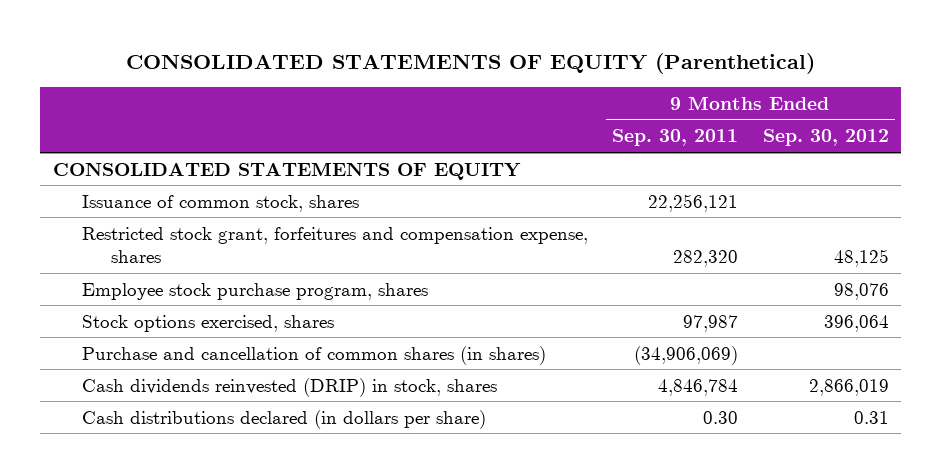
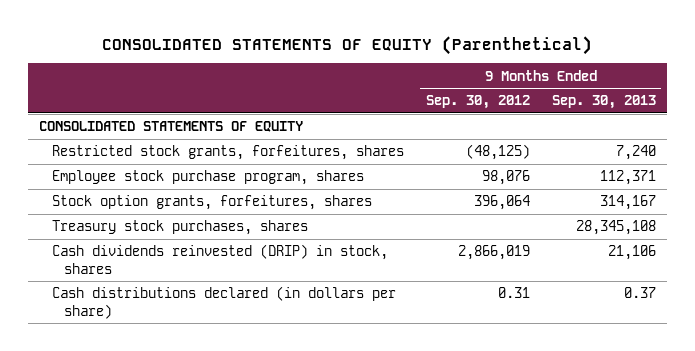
[612,129,739,147] Sep. 30, 2011 -> none
none -> [551,95,656,110] Sep. 30, 2013
[81,194,359,212] Issuance of common stock, shares -> none
[81,226,588,263] Restricted stock grant, forfeitures and compensation expense, shares -> [51,145,404,161] Restricted stock grants, forfeitures, shares
[833,248,889,267] 48,125 -> [465,144,530,161] (48,125)
[81,314,334,332] Stock options exercised, shares -> [51,195,372,211] Stock option grants, forfeitures, shares
[81,345,546,365] Purchase and cancellation of common shares (in shares) -> [51,220,308,236] Treasury stock purchases, shares

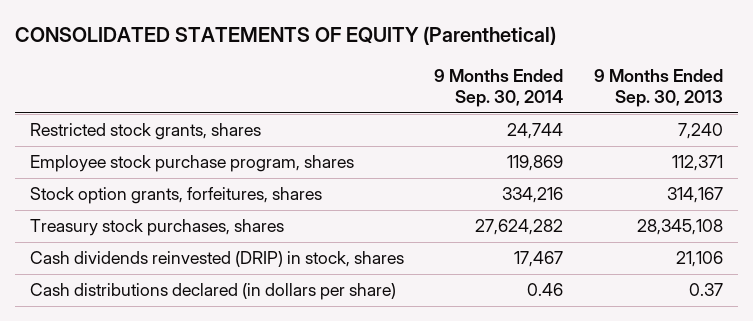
[425,95,530,110] Sep. 30, 2012 -> none
none -> [434,68,564,108] 9 Months Ended Sep. 30, 2014
[39,121,304,133] CONSOLIDATED STATEMENTS OF EQUITY -> none
[51,145,404,161] Restricted stock grants, forfeitures, shares -> [29,123,261,141] Restricted stock grants, shares

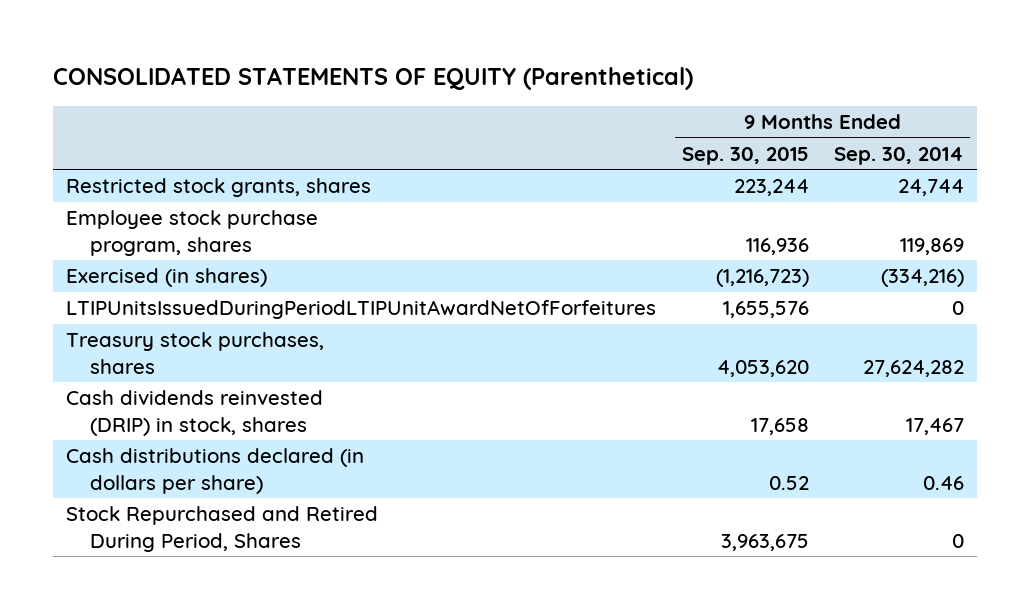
[593,68,723,108] 9 Months Ended Sep. 30, 2013 -> none
none -> [681,146,809,165] Sep. 30, 2015
[29,187,322,205] Stock option grants, forfeitures, shares -> none
none -> [66,268,268,288] Exercised (in shares)
none -> [66,300,657,320] LTIPUnitsIssuedDuringPeriodLTIPUnitAwardNetOfForfeitures
none -> [66,506,379,552] Stock Repurchased and Retired During Period, Shares

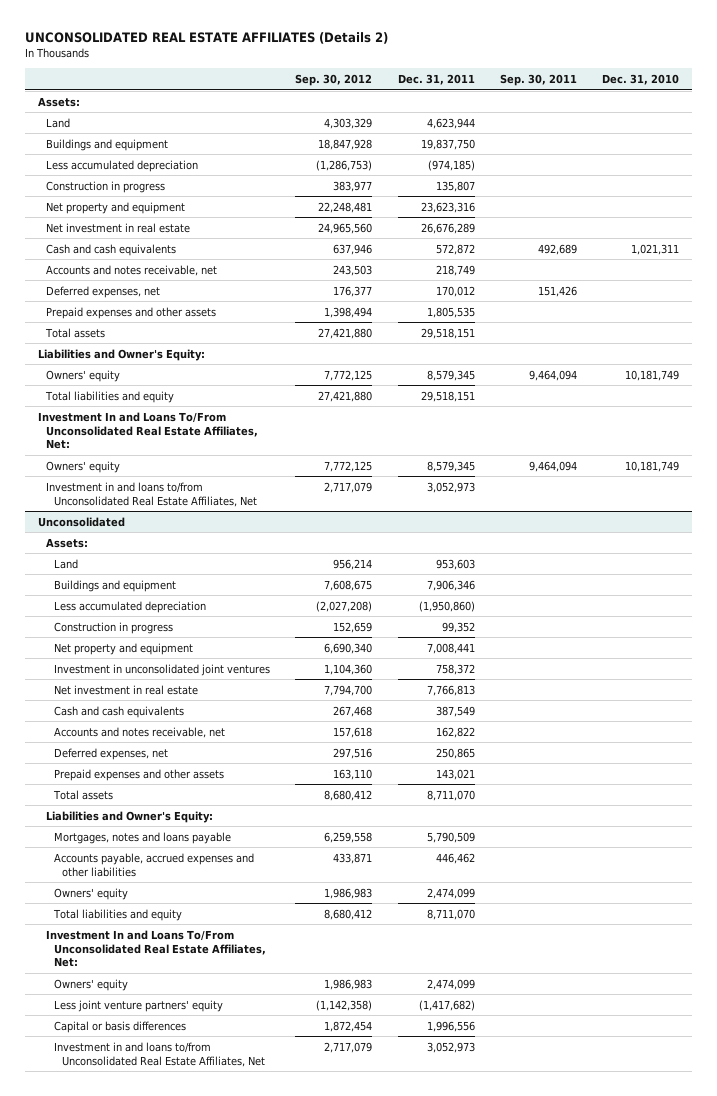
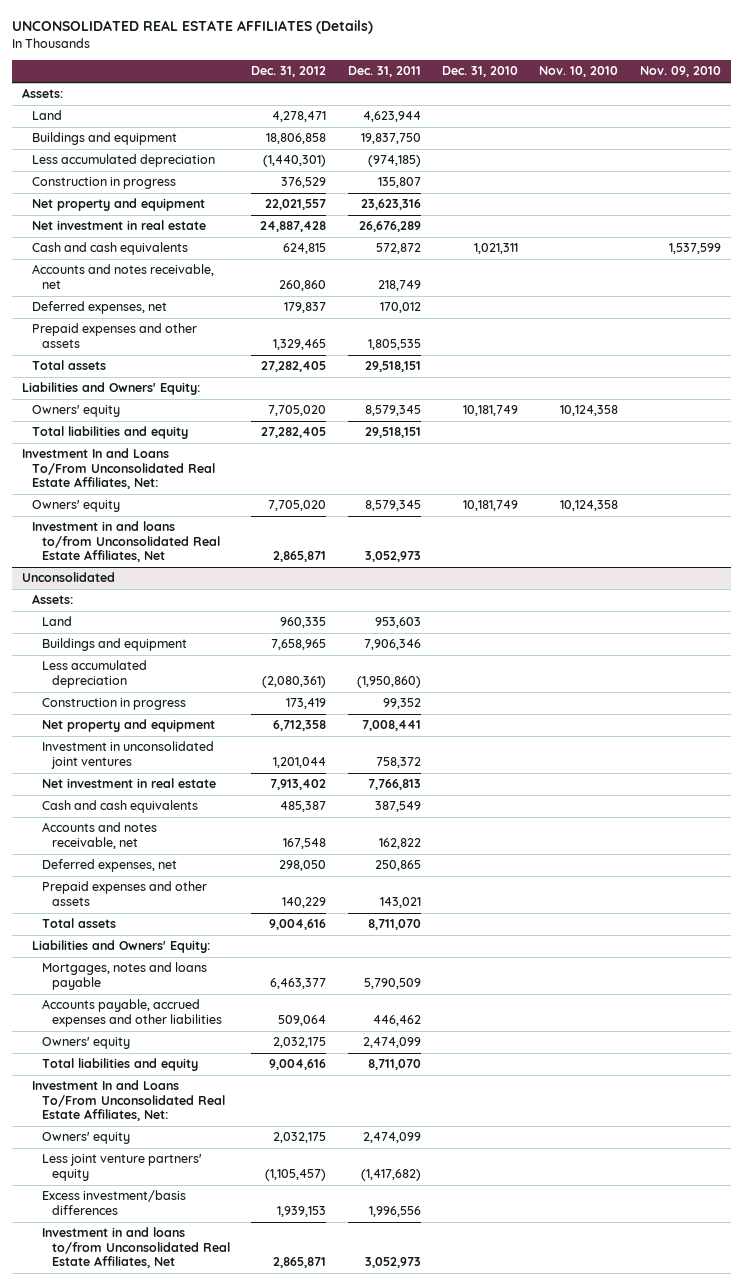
[25,32,389,45] UNCONSOLIDATED REAL ESTATE AFFILIATES (Details 2) -> [11,19,373,34] UNCONSOLIDATED REAL ESTATE AFFILIATES (Details)
[295,73,373,86] Sep. 30, 2012 -> none
[499,73,577,86] Sep. 30, 2011 -> none
none -> [251,66,327,78] Dec. 31, 2012
none -> [539,66,619,78] Nov. 10, 2010
none -> [639,66,721,78] Nov. 09, 2010
[37,348,205,361] Liabilities and Owner's Equity: -> [22,382,201,396] Liabilities and Owners' Equity:
[46,810,214,823] Liabilities and Owner's Equity: -> [32,940,211,954] Liabilities and Owners' Equity:
[54,1020,187,1033] Capital or basis differences -> [42,1190,187,1215] Excess investment/basis differences

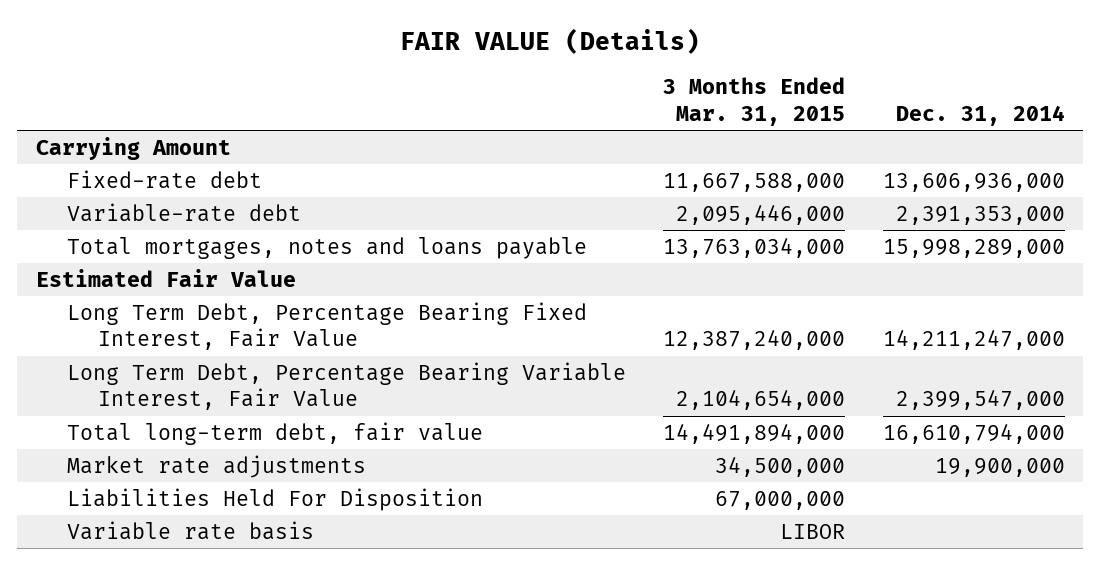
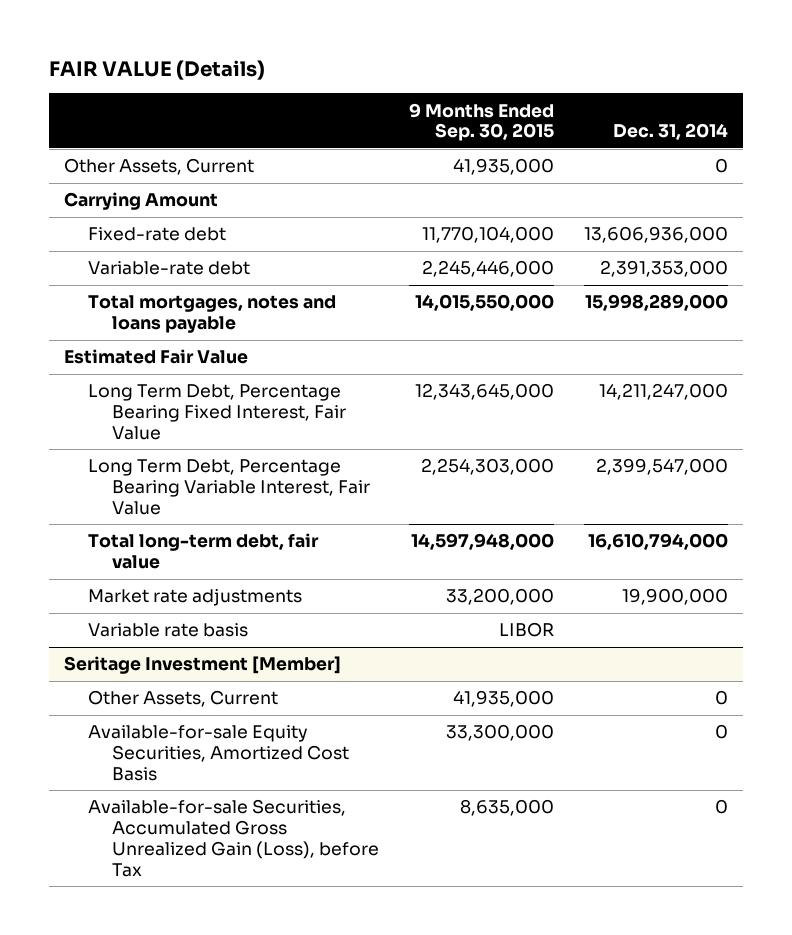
[663,77,846,126] 3 Months Ended Mar. 31, 2015 -> none
none -> [408,102,554,142] 9 Months Ended Sep. 30, 2015
none -> [64,158,255,176] Other Assets, Current
[66,487,483,511] Liabilities Held For Disposition -> none
none -> [64,656,342,675] Seritage Investment [Member]
none -> [87,690,278,708] Other Assets, Current
none -> [87,725,349,781] Available-for-sale Equity Securities, Amortized Cost Basis
none -> [87,799,379,877] Available-for-sale Securities, Accumulated Gross Unrealized Gain (Loss), before Tax

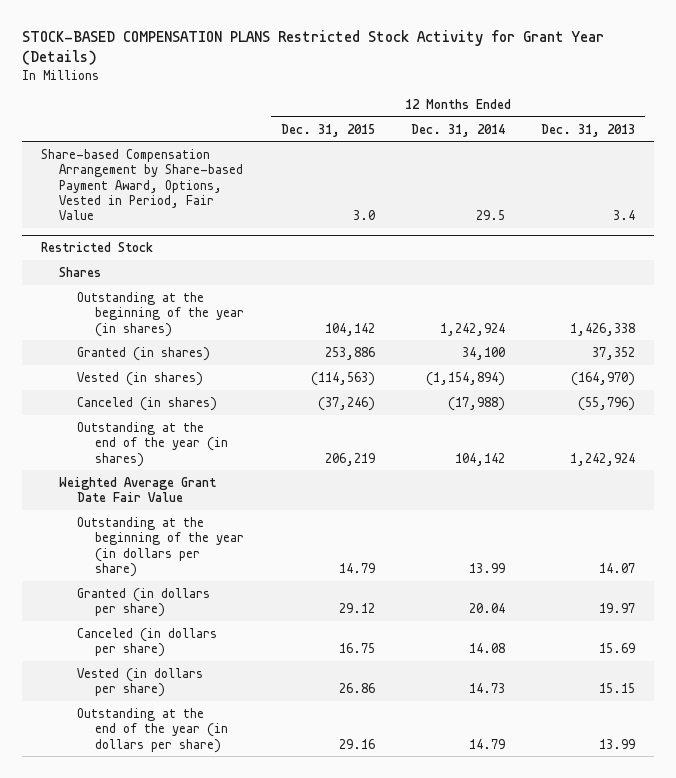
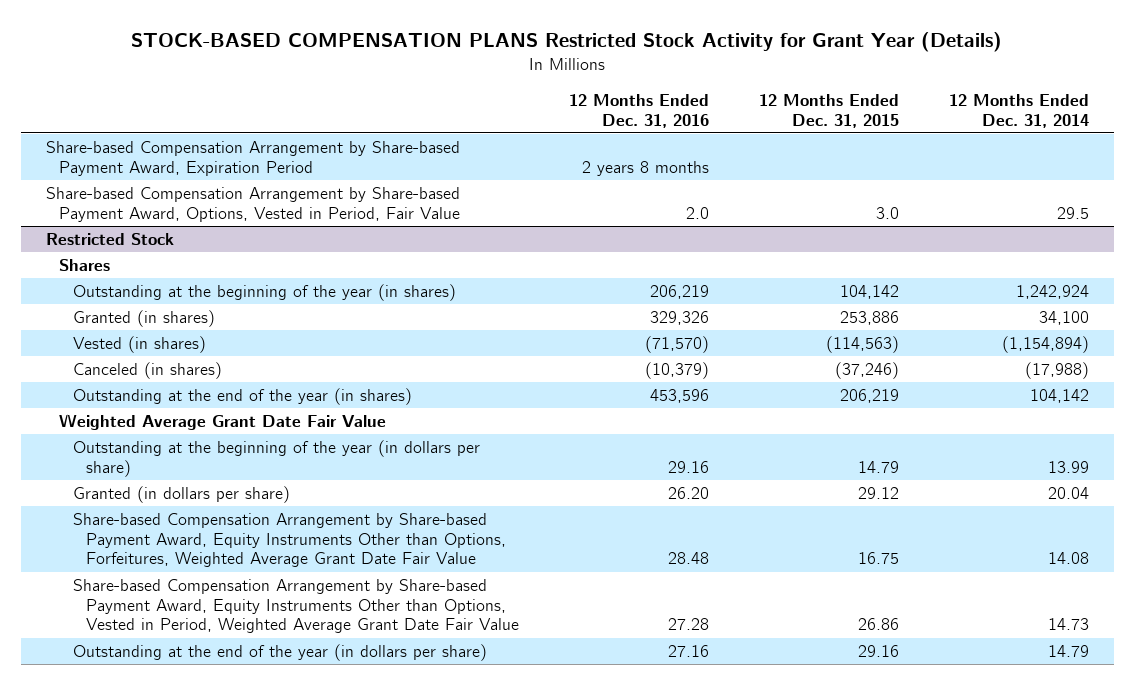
[541,123,636,137] Dec. 31, 2013 -> none
none -> [568,93,709,128] 12 Months Ended Dec. 31, 2016
none -> [46,140,461,176] Share-based Compensation Arrangement by Share-based Payment Award, Expiration Period
[76,627,217,658] Canceled (in dollars per share) -> [72,512,506,568] Share-based Compensation Arrangement by Share-based Payment Award, Equity Instruments Other than Options, Forfeitures, Weighted Average Grant Date Fair Value
[76,667,203,698] Vested (in dollars per share) -> [72,578,519,634] Share-based Compensation Arrangement by Share-based Payment Award, Equity Instruments Other than Options, Vested in Period, Weighted Average Grant Date Fair Value

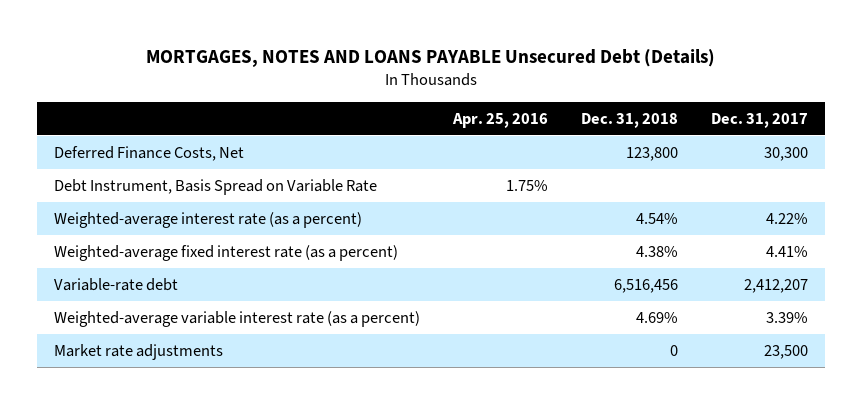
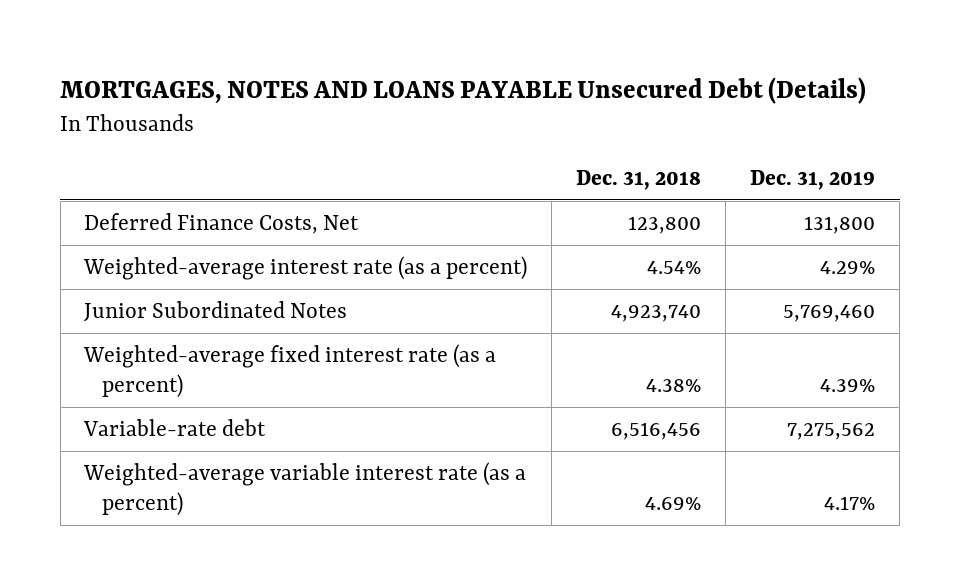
[452,112,549,128] Apr. 25, 2016 -> none
[711,112,809,128] Dec. 31, 2017 -> none
none -> [750,169,876,190] Dec. 31, 2019
[53,179,377,196] Debt Instrument, Basis Spread on Variable Rate -> none
none -> [84,300,348,322] Junior Subordinated Notes
[53,344,223,361] Market rate adjustments -> none

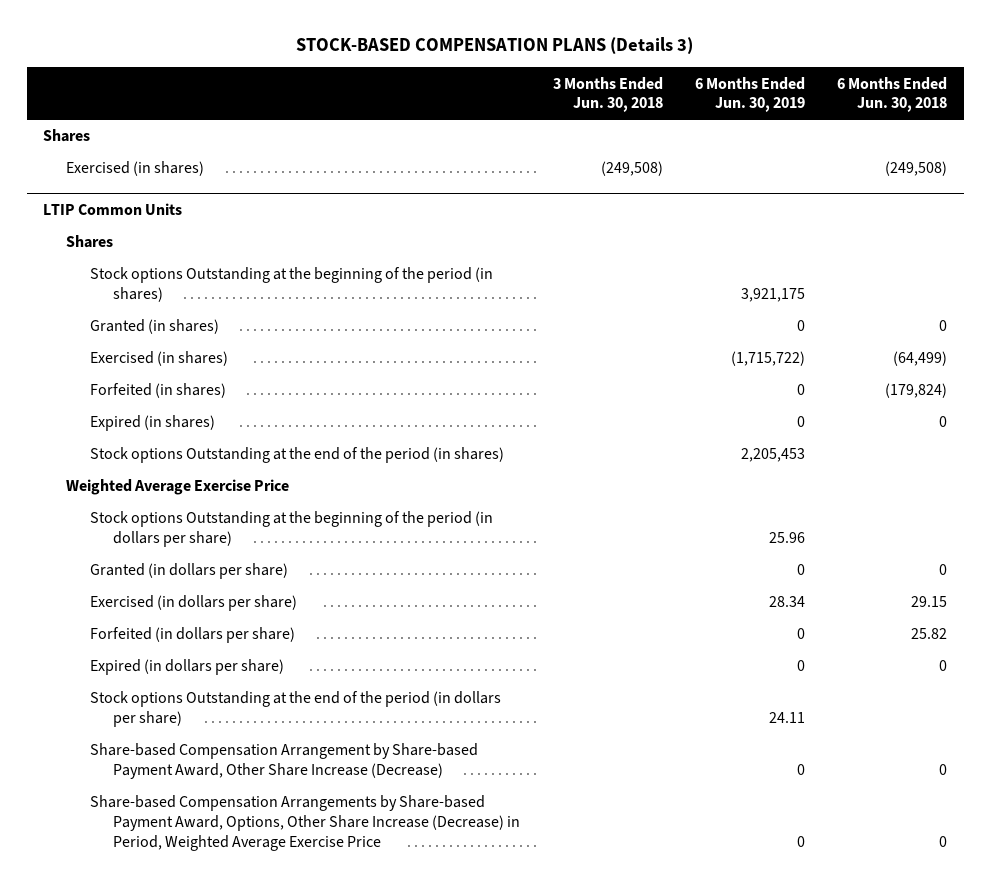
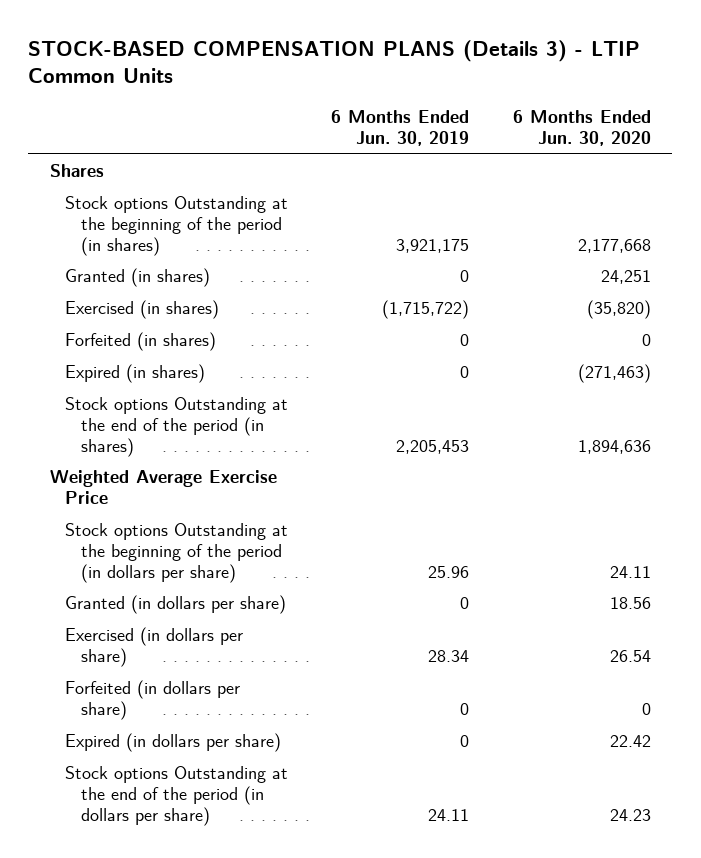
[296,37,694,55] STOCK-BASED COMPENSATION PLANS (Details 3) -> [28,39,641,84] STOCK-BASED COMPENSATION PLANS (Details 3) - LTIP Common Units
[552,76,663,113] 3 Months Ended Jun. 30, 2018 -> none
[837,76,948,113] 6 Months Ended Jun. 30, 2018 -> none
none -> [512,110,651,147] 6 Months Ended Jun. 30, 2020
[66,161,205,177] Exercised (in shares) -> none
[42,203,182,216] LTIP Common Units -> none
[66,235,114,249] Shares -> none
[89,743,478,779] Share-based Compensation Arrangement by Share-based Payment Award, Other Share Increase (Decrease) -> none
[89,795,521,851] Share-based Compensation Arrangements by Share-based Payment Award, Options, Other Share Increase (Decrease) in Period, Weighted Average Exercise Price -> none

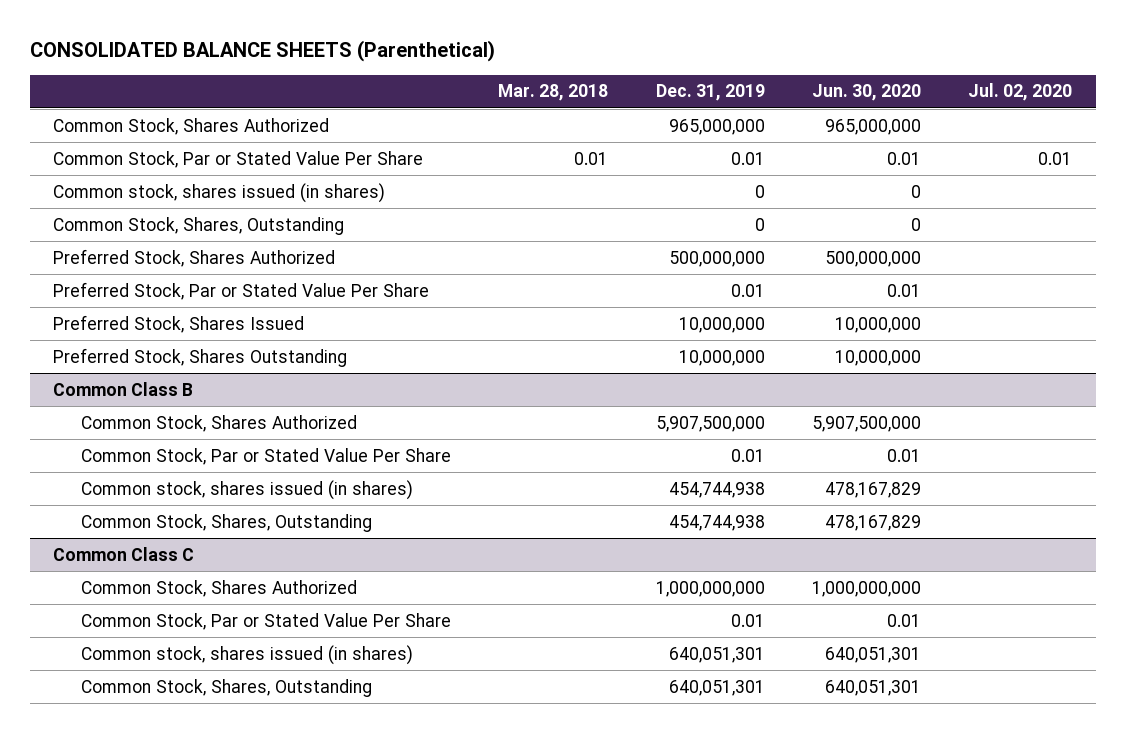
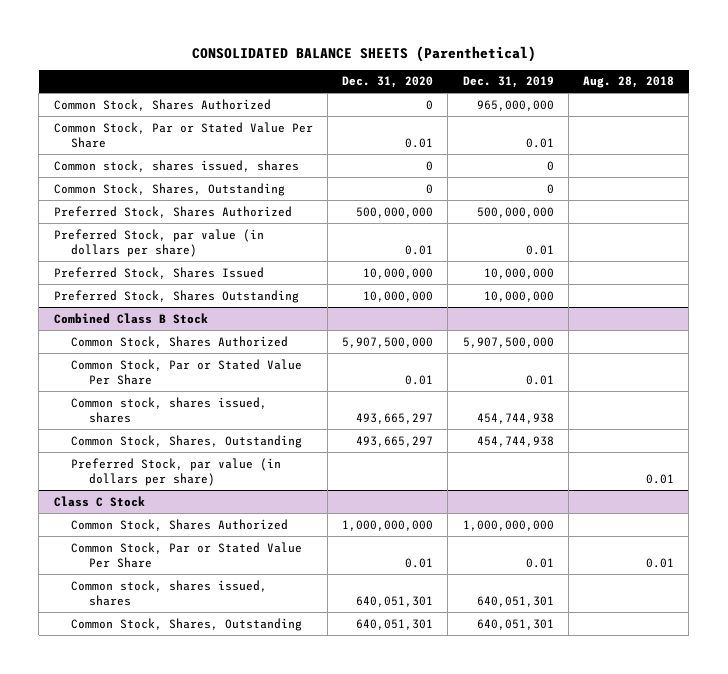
[498,84,609,102] Mar. 28, 2018 -> none
[811,84,921,102] Jun. 30, 2020 -> none
[968,83,1073,102] Jul. 02, 2020 -> none
none -> [342,76,434,89] Dec. 31, 2020
none -> [583,76,675,89] Aug. 28, 2018
[53,182,386,203] Common stock, shares issued (in shares) -> [53,159,299,172] Common stock, shares issued, shares
[53,281,430,300] Preferred Stock, Par or Stated Value Per Share -> [53,228,264,258] Preferred Stock, par value (in dollars per share)
[53,381,194,396] Common Class B -> [53,312,208,324] Combined Class B Stock
[80,479,413,500] Common stock, shares issued (in shares) -> [71,396,268,424] Common stock, shares issued, shares
none -> [71,457,282,487] Preferred Stock, par value (in dollars per share)
[53,546,195,561] Common Class C -> [53,495,145,507] Class C Stock
[80,644,413,665] Common stock, shares issued (in shares) -> [71,579,268,607] Common stock, shares issued, shares

